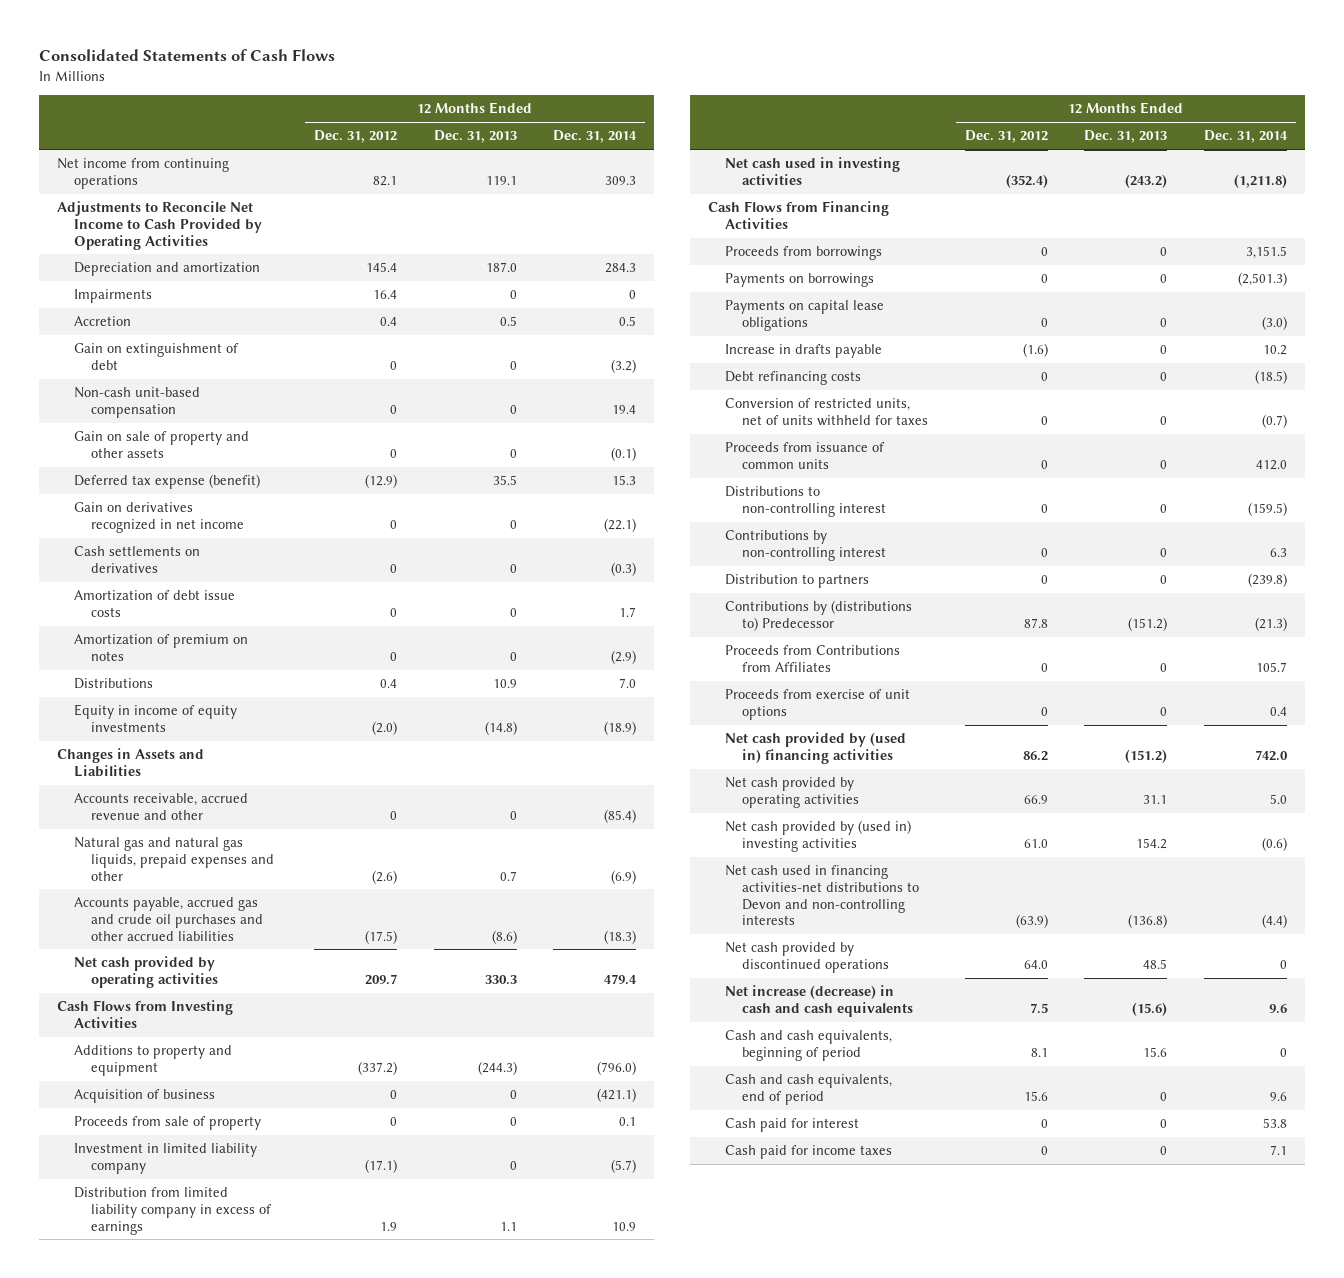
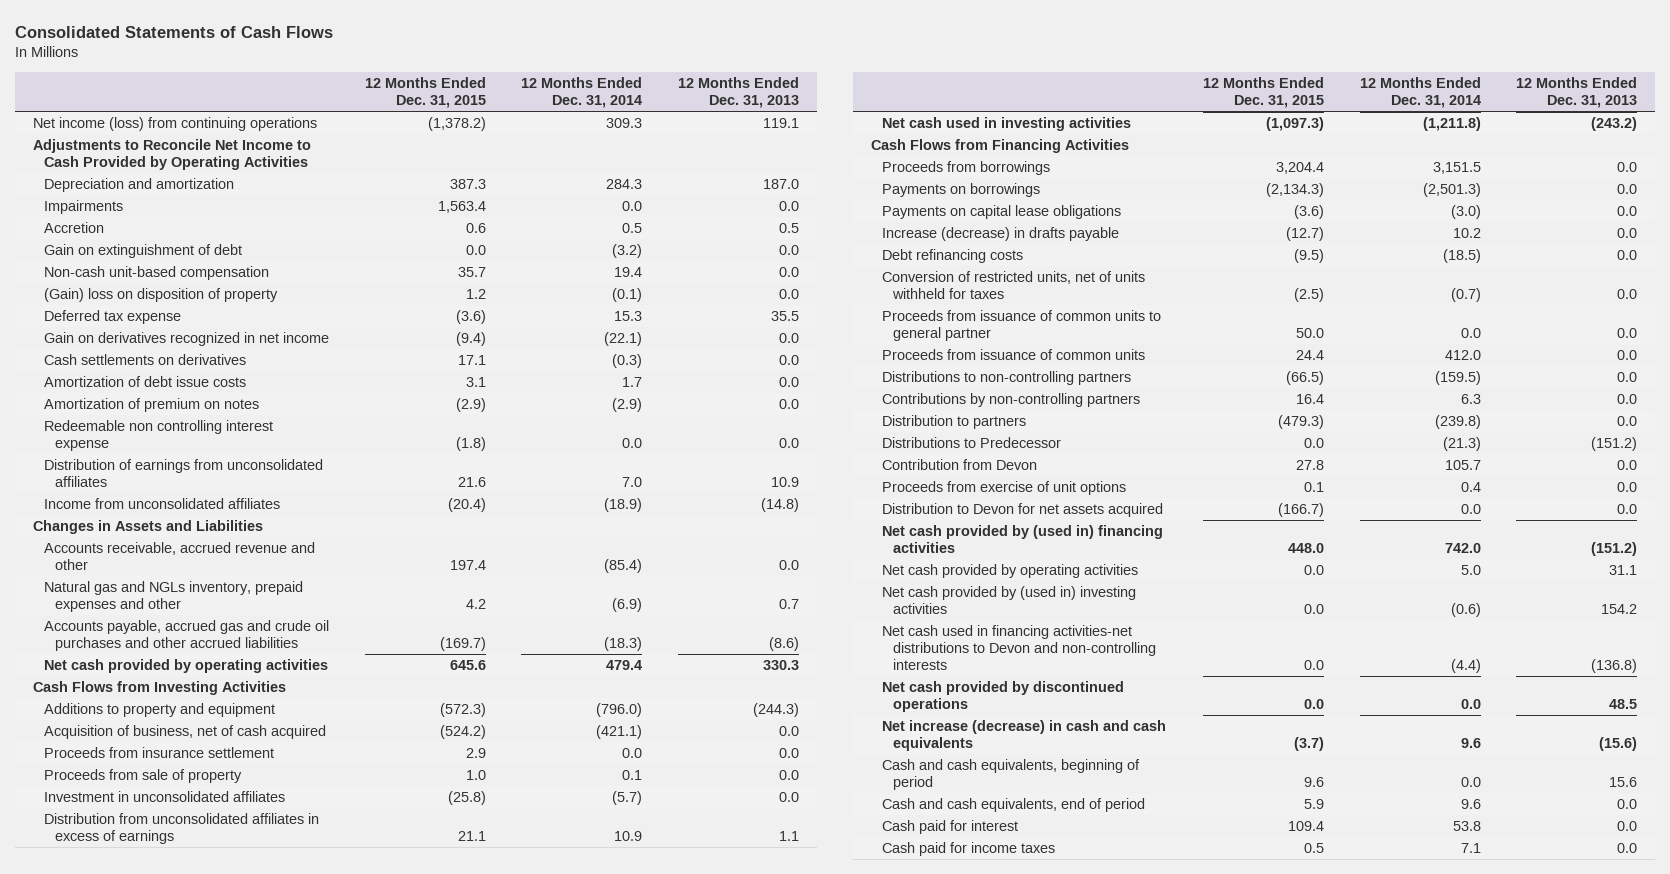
[313,130,397,144] Dec. 31, 2012 -> none
none -> [364,77,486,109] 12 Months Ended Dec. 31, 2015
[57,158,230,189] Net income from continuing operations -> [33,117,318,132] Net income (loss) from continuing operations
[509,290,517,300] 0 -> [779,201,800,212] 0.0
[629,290,637,300] 0 -> [622,201,643,212] 0.0
[509,360,517,370] 0 -> [779,245,800,256] 0.0
[509,404,517,414] 0 -> [779,267,800,278] 0.0
[74,431,250,458] Gain on sale of property and other assets -> [43,288,278,303] (Gain) loss on disposition of property
[509,448,517,458] 0 -> [779,289,800,300] 0.0
[74,474,261,490] Deferred tax expense (benefit) -> [43,310,181,325] Deferred tax expense
[509,519,517,529] 0 -> [779,333,800,344] 0.0
[509,563,517,573] 0 -> [779,355,800,366] 0.0
[509,607,517,617] 0 -> [779,377,800,388] 0.0
[509,651,517,661] 0 -> [779,399,800,410] 0.0
none -> [43,420,273,452] Redeemable non controlling interest expense
[74,678,154,690] Distributions -> [43,459,323,488] Distribution of earnings from unconsolidated affiliates
[74,704,238,732] Equity in income of equity investments -> [43,498,280,510] Income from unconsolidated affiliates
[509,810,517,820] 0 -> [779,560,800,571] 0.0
[74,837,275,881] Natural gas and natural gas liquids, prepaid expenses and other -> [43,581,303,613] Natural gas and NGLs inventory, prepaid expenses and other
[74,1089,216,1104] Acquisition of business -> [43,725,326,740] Acquisition of business, net of cash acquired
[509,1090,517,1100] 0 -> [779,726,800,737] 0.0
none -> [43,747,274,759] Proceeds from insurance settlement
[509,1117,517,1127] 0 -> [779,770,800,781] 0.0
[74,1143,258,1174] Investment in limited liability company -> [43,791,285,803] Investment in unconsolidated affiliates
[509,1160,517,1170] 0 -> [779,792,800,803] 0.0
[74,1187,273,1235] Distribution from limited liability company in excess of earnings -> [43,813,319,845] Distribution from unconsolidated affiliates in excess of earnings
[1160,247,1168,257] 0 -> [1617,162,1638,173] 0.0
[1160,274,1168,284] 0 -> [1617,184,1638,195] 0.0
[1160,317,1168,327] 0 -> [1617,206,1638,217] 0.0
[725,344,883,359] Increase in drafts payable -> [882,227,1120,242] Increase (decrease) in drafts payable
[1160,345,1168,355] 0 -> [1617,228,1638,239] 0.0
[1160,372,1168,382] 0 -> [1617,250,1638,261] 0.0
[1160,415,1168,425] 0 -> [1617,289,1638,300] 0.0
none -> [882,310,1162,342] Proceeds from issuance of common units to general partner
[1160,459,1168,469] 0 -> [1617,350,1638,361] 0.0
[725,486,887,517] Distributions to non-controlling interest -> [882,371,1132,386] Distributions to non-controlling partners
[1160,503,1168,513] 0 -> [1617,372,1638,383] 0.0
[725,530,887,561] Contributions by non-controlling interest -> [882,393,1141,408] Contributions by non-controlling partners
[1160,547,1168,557] 0 -> [1617,394,1638,405] 0.0
[1160,575,1168,585] 0 -> [1617,416,1638,427] 0.0
[725,600,913,631] Contributions by (distributions to) Predecessor -> [882,437,1062,449] Distributions to Predecessor
[725,645,901,672] Proceeds from Contributions from Affiliates -> [882,459,1038,471] Contribution from Devon
[1160,662,1168,672] 0 -> [1617,460,1638,471] 0.0
[1160,706,1168,716] 0 -> [1617,482,1638,493] 0.0
none -> [882,503,1164,518] Distribution to Devon for net assets acquired
[1279,959,1287,969] 0 -> [1460,699,1481,710] 0.0
[1279,1047,1287,1057] 0 -> [1460,777,1481,788] 0.0
[1160,1091,1168,1101] 0 -> [1617,799,1638,810] 0.0
[1160,1119,1168,1129] 0 -> [1617,821,1638,832] 0.0
[1160,1146,1168,1156] 0 -> [1617,843,1638,854] 0.0

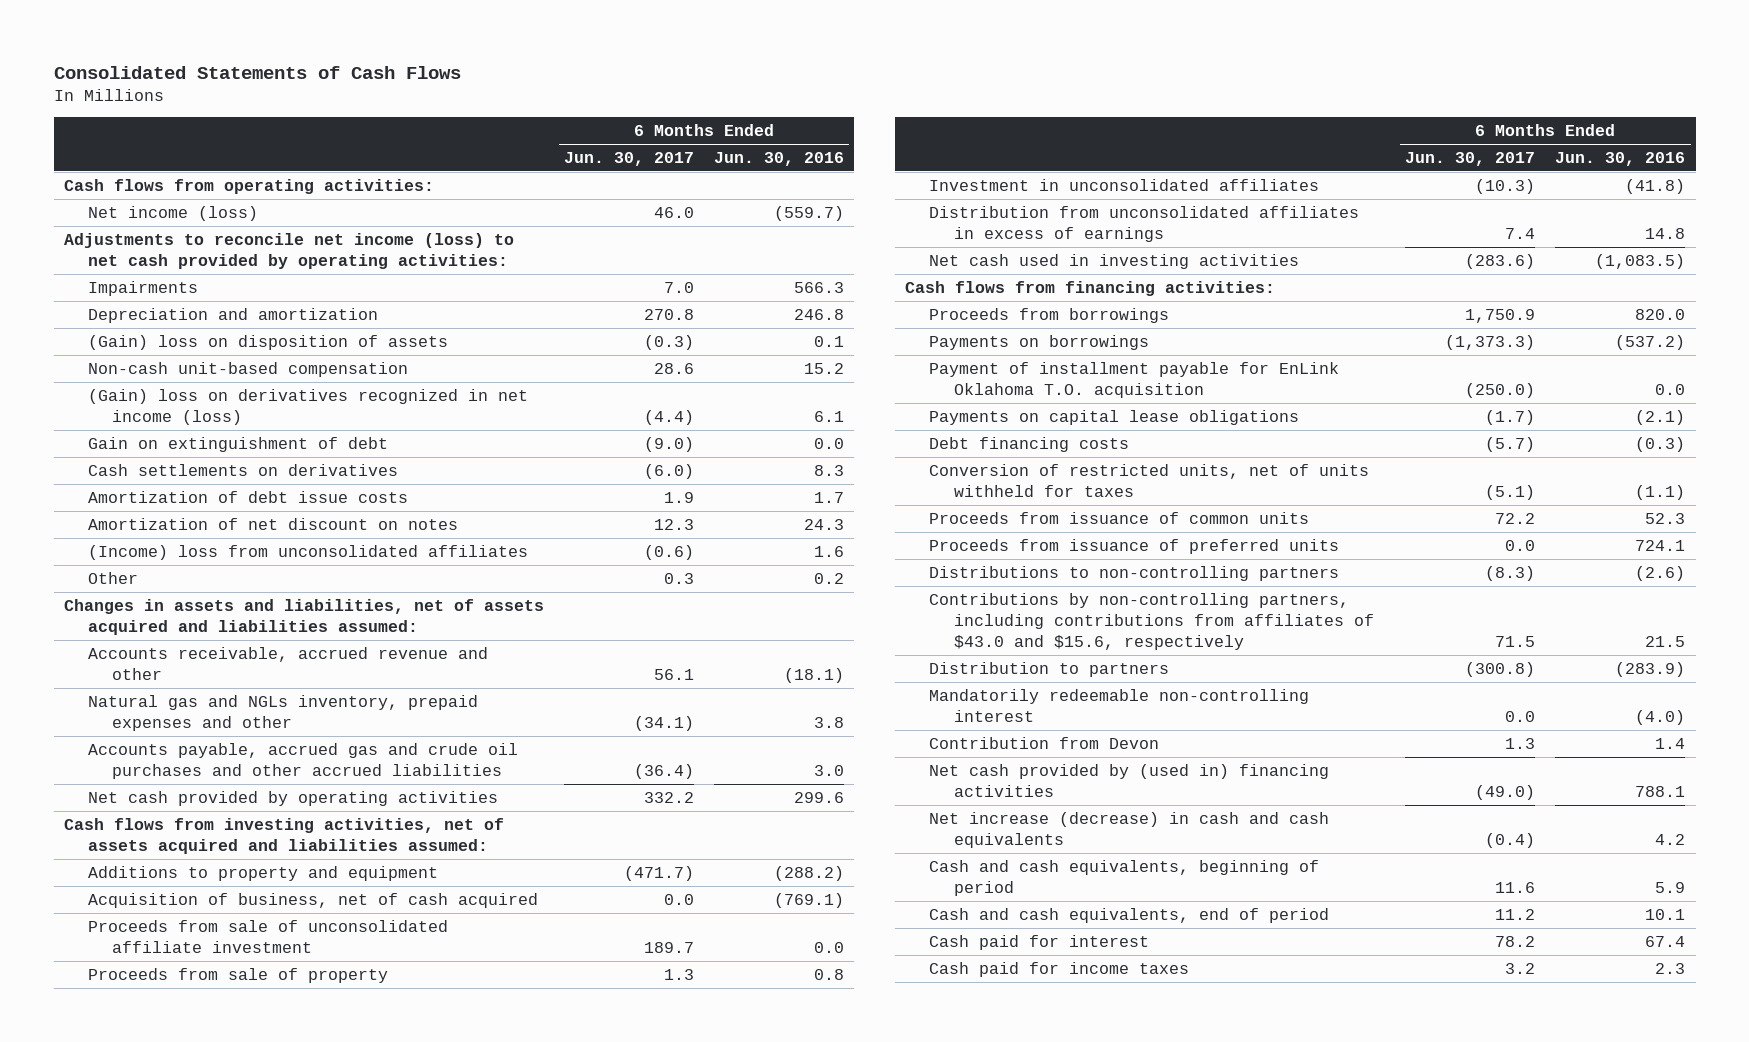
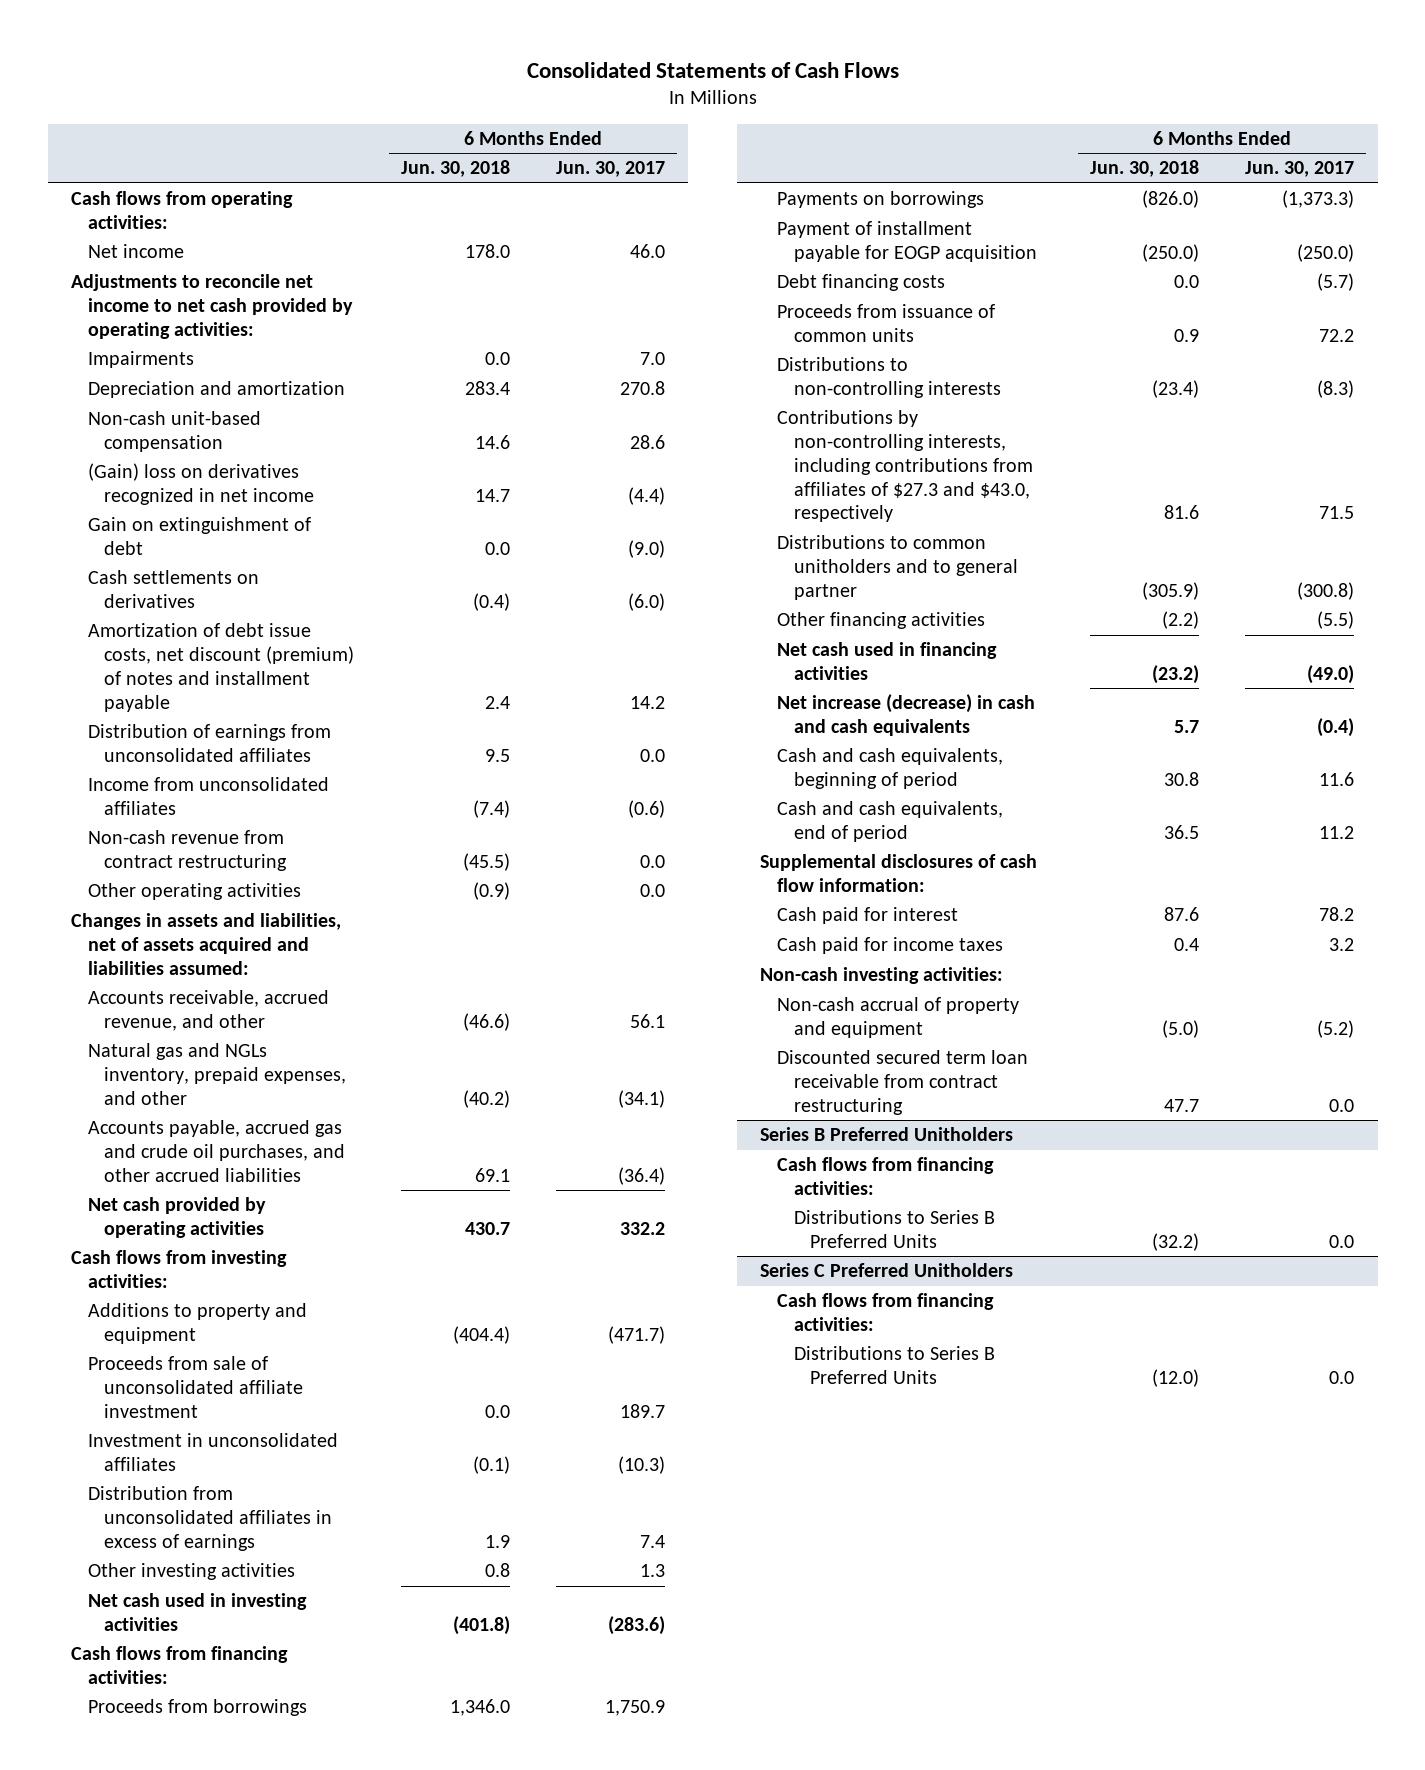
[714,151,845,166] Jun. 30, 2016 -> none
none -> [400,160,510,178] Jun. 30, 2018
[87,205,258,221] Net income (loss) -> [87,244,184,259] Net income
[63,232,514,269] Adjustments to reconcile net income (loss) to net cash provided by operating activities: -> [70,274,353,339] Adjustments to reconcile net income to net cash provided by operating activities:
[87,334,448,350] (Gain) loss on disposition of assets -> none
[87,388,528,425] (Gain) loss on derivatives recognized in net income (loss) -> [87,463,315,505] (Gain) loss on derivatives recognized in net income
[87,490,408,503] Amortization of debt issue costs -> none
[87,517,458,530] Amortization of net discount on notes -> none
none -> [87,623,355,712] Amortization of debt issue costs, net discount (premium) of notes and installment payable
none -> [87,724,331,762] Distribution of earnings from unconsolidated affiliates
[87,544,528,560] (Income) loss from unconsolidated affiliates -> [87,777,329,815] Income from unconsolidated affiliates
none -> [87,830,288,871] Non-cash revenue from contract restructuring
[87,571,138,584] Other -> [87,883,301,901] Other operating activities
[663,572,694,584] 0.3 -> [640,884,666,898] 0.0
[87,646,488,680] Accounts receivable, accrued revenue and other -> [87,990,329,1031] Accounts receivable, accrued revenue, and other
[87,694,478,731] Natural gas and NGLs inventory, prepaid expenses and other -> [87,1043,347,1105] Natural gas and NGLs inventory, prepaid expenses, and other
[87,742,518,779] Accounts payable, accrued gas and crude oil purchases and other accrued liabilities -> [87,1120,346,1182] Accounts payable, accrued gas and crude oil purchases, and other accrued liabilities
[63,817,504,854] Cash flows from investing activities, net of assets acquired and liabilities assumed: -> [70,1250,287,1288] Cash flows from investing activities:
[87,892,538,908] Acquisition of business, net of cash acquired -> none
[87,967,388,983] Proceeds from sale of property -> none
none -> [87,1563,295,1581] Other investing activities
[929,409,1300,425] Payments on capital lease obligations -> none
[929,361,1340,398] Payment of installment payable for EnLink Oklahoma T.O. acquisition -> [776,221,1037,262] Payment of installment payable for EOGP acquisition
[929,463,1370,497] Conversion of restricted units, net of units withheld for taxes -> none
[929,538,1340,554] Proceeds from issuance of preferred units -> none
[929,661,1170,677] Distribution to partners -> none
[929,688,1310,722] Mandatorily redeemable non-controlling interest -> none
[929,736,1160,749] Contribution from Devon -> none
[929,565,1340,581] Distributions to non-controlling partners -> [776,357,1001,398] Distributions to non-controlling interests
[929,592,1374,651] Contributions by non-controlling partners, including contributions from affiliates of $43.0 and $15.6, respectively -> [776,410,1033,523] Contributions by non-controlling interests, including contributions from affiliates of $27.3 and $43.0, respectively
none -> [776,535,1018,600] Distributions to common unitholders and to general partner
none -> [776,612,985,630] Other financing activities
[929,763,1330,797] Net cash provided by (used in) financing activities -> [776,642,997,680] Net cash used in financing activities
none -> [760,854,1038,892] Supplemental disclosures of cash flow information:
none -> [760,967,1004,985] Non-cash investing activities:
none -> [776,997,1019,1038] Non-cash accrual of property and equipment
none -> [776,1050,1028,1115] Discounted secured term loan receivable from contract restructuring
none -> [760,1127,1014,1142] Series B Preferred Unitholders
none -> [776,1157,994,1195] Cash flows from financing activities:
none -> [793,1210,995,1248] Distributions to Series B Preferred Units
none -> [760,1263,1014,1278] Series C Preferred Unitholders
none -> [776,1293,994,1331] Cash flows from financing activities:
none -> [793,1346,995,1384] Distributions to Series B Preferred Units

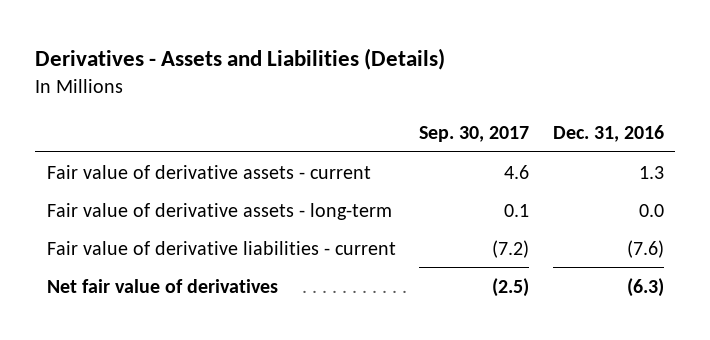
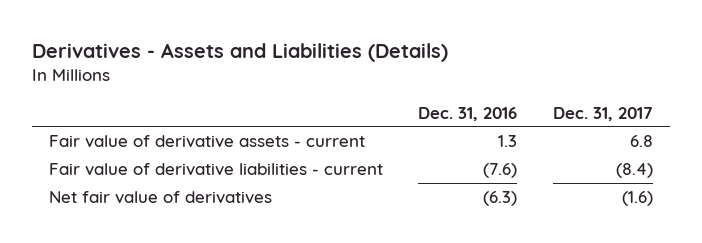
[419,126,530,143] Sep. 30, 2017 -> none
none -> [552,106,653,121] Dec. 31, 2017
[46,202,392,220] Fair value of derivative assets - long-term -> none

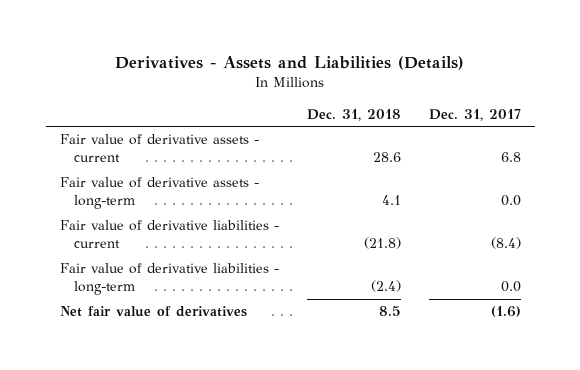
[418,106,518,121] Dec. 31, 2016 -> none
none -> [306,108,401,121] Dec. 31, 2018
none -> [59,177,259,210] Fair value of derivative assets - long-term
none -> [59,263,279,296] Fair value of derivative liabilities - long-term

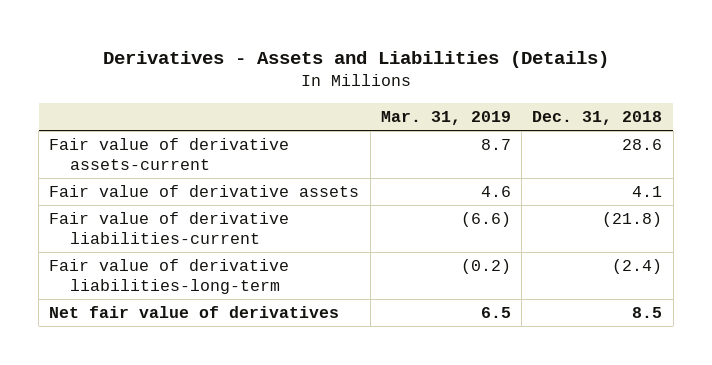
[428,108,521,121] Dec. 31, 2017 -> none
none -> [380,110,511,125] Mar. 31, 2019
[59,134,259,163] Fair value of derivative assets - current -> [49,138,290,170] Fair value of derivative assets-current
[59,177,259,210] Fair value of derivative assets - long-term -> [49,185,360,198] Fair value of derivative assets
[59,220,279,249] Fair value of derivative liabilities - current -> [49,212,290,244] Fair value of derivative liabilities-current
[59,263,279,296] Fair value of derivative liabilities - long-term -> [49,259,290,294] Fair value of derivative liabilities-long-term

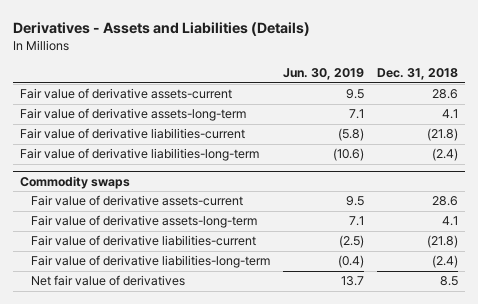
[380,110,511,125] Mar. 31, 2019 -> none
none -> [282,68,364,81] Jun. 30, 2019
[49,185,360,198] Fair value of derivative assets -> [20,108,247,122] Fair value of derivative assets-long-term
none -> [20,175,131,189] Commodity swaps
none -> [30,195,243,207] Fair value of derivative assets-current
none -> [30,215,257,229] Fair value of derivative assets-long-term
none -> [30,235,256,247] Fair value of derivative liabilities-current
none -> [30,255,270,269] Fair value of derivative liabilities-long-term

